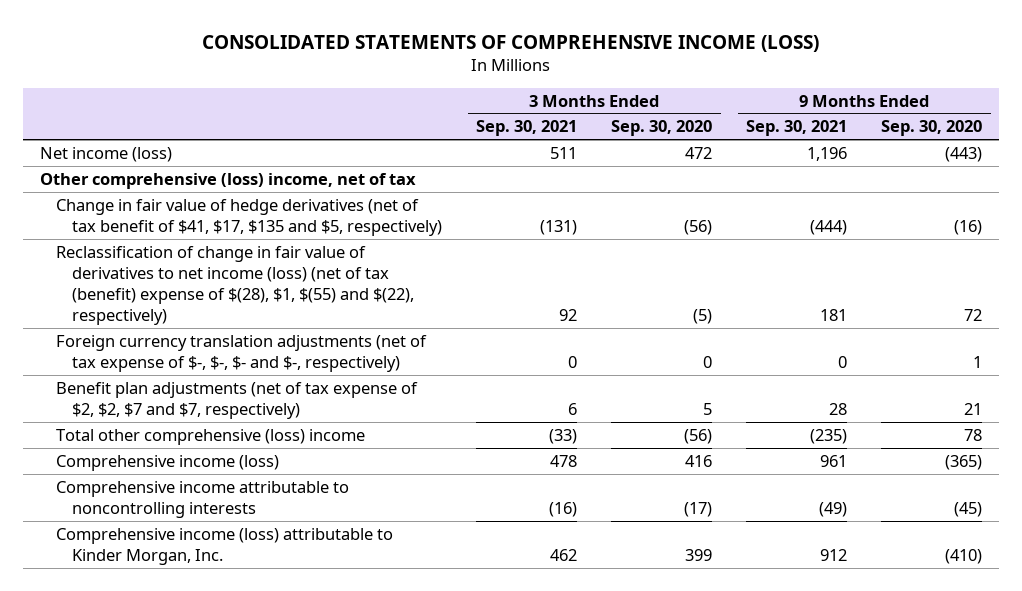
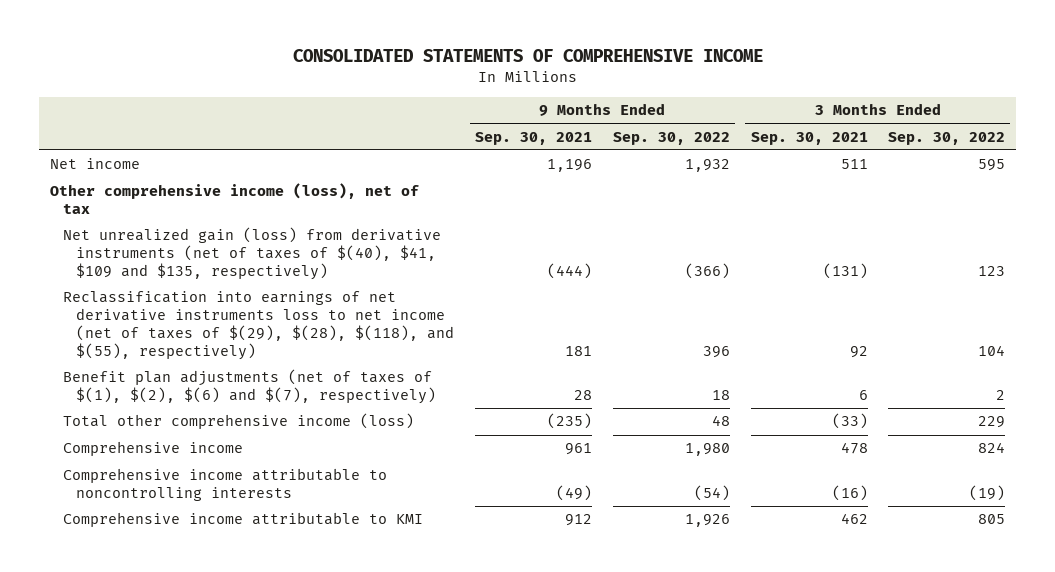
[202,34,820,52] CONSOLIDATED STATEMENTS OF COMPREHENSIVE INCOME (LOSS) -> [292,49,763,63] CONSOLIDATED STATEMENTS OF COMPREHENSIVE INCOME
[611,120,713,137] Sep. 30, 2020 -> none
[881,120,983,137] Sep. 30, 2020 -> none
none -> [612,131,730,145] Sep. 30, 2022
none -> [888,131,1006,145] Sep. 30, 2022
[56,334,428,372] Foreign currency translation adjustments (net of tax expense of $-, $-, $- and $-, respectively) -> none
[39,146,172,162] Net income (loss) -> [49,158,140,170] Net income
[39,172,416,189] Other comprehensive (loss) income, net of tax -> [49,183,419,215] Other comprehensive income (loss), net of tax
[56,198,443,236] Change in fair value of hedge derivatives (net of tax benefit of $41, $17, $135 and $5, respectively) -> [63,227,442,281] Net unrealized gain (loss) from derivative instruments (net of taxes of $(40), $41, $109 and $135, respectively)
[56,245,415,325] Reclassification of change in fair value of derivatives to net income (loss) (net of tax (benefit) expense of $(28), $1, $(55) and $(22), respectively) -> [63,291,455,360] Reclassification into earnings of net derivative instruments loss to net income (net of taxes of $(29), $(28), $(118), and $(55), respectively)
[56,381,419,419] Benefit plan adjustments (net of tax expense of $2, $2, $7 and $7, respectively) -> [63,369,437,405] Benefit plan adjustments (net of taxes of $(1), $(2), $(6) and $(7), respectively)
[56,428,366,445] Total other comprehensive (loss) income -> [63,413,415,430] Total other comprehensive income (loss)
[56,454,280,471] Comprehensive income (loss) -> [63,441,244,457] Comprehensive income
[56,527,394,565] Comprehensive income (loss) attributable to Kinder Morgan, Inc. -> [63,512,424,528] Comprehensive income attributable to KMI

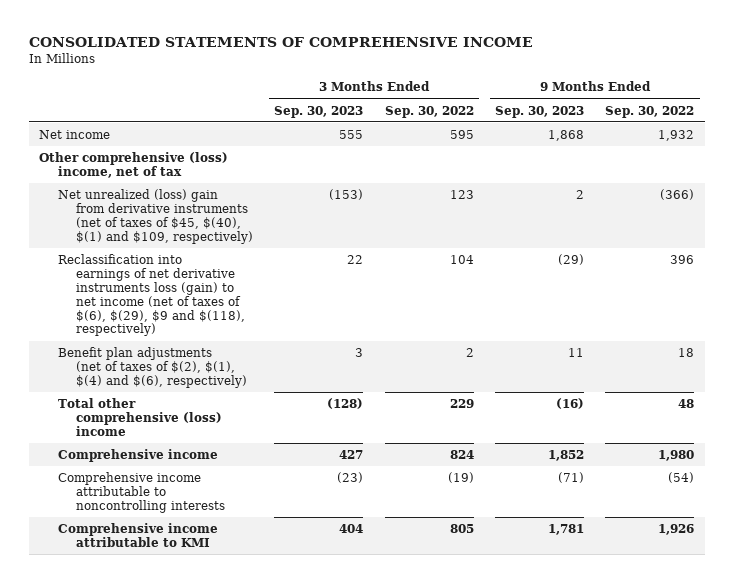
[475,131,593,145] Sep. 30, 2021 -> none
[750,131,868,145] Sep. 30, 2021 -> none
none -> [274,105,364,118] Sep. 30, 2023
none -> [494,105,584,118] Sep. 30, 2023
[49,183,419,215] Other comprehensive income (loss), net of tax -> [39,152,229,178] Other comprehensive (loss) income, net of tax
[63,227,442,281] Net unrealized gain (loss) from derivative instruments (net of taxes of $(40), $41, $109 and $135, respectively) -> [57,189,254,244] Net unrealized (loss) gain from derivative instruments (net of taxes of $45, $(40), $(1) and $109, respectively)
[63,291,455,360] Reclassification into earnings of net derivative instruments loss to net income (net of taxes of $(29), $(28), $(118), and $(55), respectively) -> [57,254,246,337] Reclassification into earnings of net derivative instruments loss (gain) to net income (net of taxes of $(6), $(29), $9 and $(118), respectively)
[63,369,437,405] Benefit plan adjustments (net of taxes of $(1), $(2), $(6) and $(7), respectively) -> [57,347,248,388] Benefit plan adjustments (net of taxes of $(2), $(1), $(4) and $(6), respectively)
[63,413,415,430] Total other comprehensive income (loss) -> [57,398,223,436] Total other comprehensive (loss) income

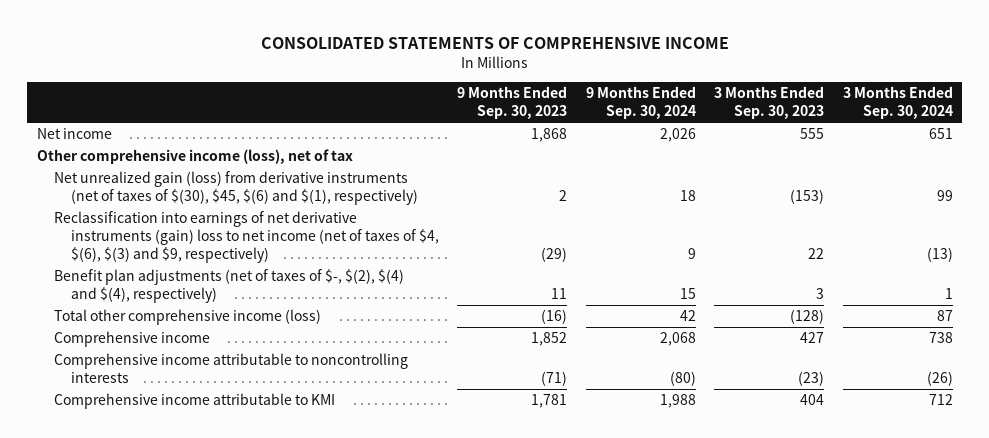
[384,105,474,118] Sep. 30, 2022 -> none
[605,105,695,118] Sep. 30, 2022 -> none
none -> [585,86,696,120] 9 Months Ended Sep. 30, 2024
none -> [842,86,953,120] 3 Months Ended Sep. 30, 2024
[39,152,229,178] Other comprehensive (loss) income, net of tax -> [36,149,353,165] Other comprehensive income (loss), net of tax
[57,189,254,244] Net unrealized (loss) gain from derivative instruments (net of taxes of $45, $(40), $(1) and $109, respectively) -> [53,171,418,206] Net unrealized gain (loss) from derivative instruments (net of taxes of $(30), $45, $(6) and $(1), respectively)
[57,254,246,337] Reclassification into earnings of net derivative instruments loss (gain) to net income (net of taxes of $(6), $(29), $9 and $(118), respectively) -> [53,211,439,264] Reclassification into earnings of net derivative instruments (gain) loss to net income (net of taxes of $4, $(6), $(3) and $9, respectively)
[57,347,248,388] Benefit plan adjustments (net of taxes of $(2), $(1), $(4) and $(6), respectively) -> [53,269,404,304] Benefit plan adjustments (net of taxes of $-, $(2), $(4) and $(4), respectively)
[57,398,223,436] Total other comprehensive (loss) income -> [53,309,321,326] Total other comprehensive income (loss)

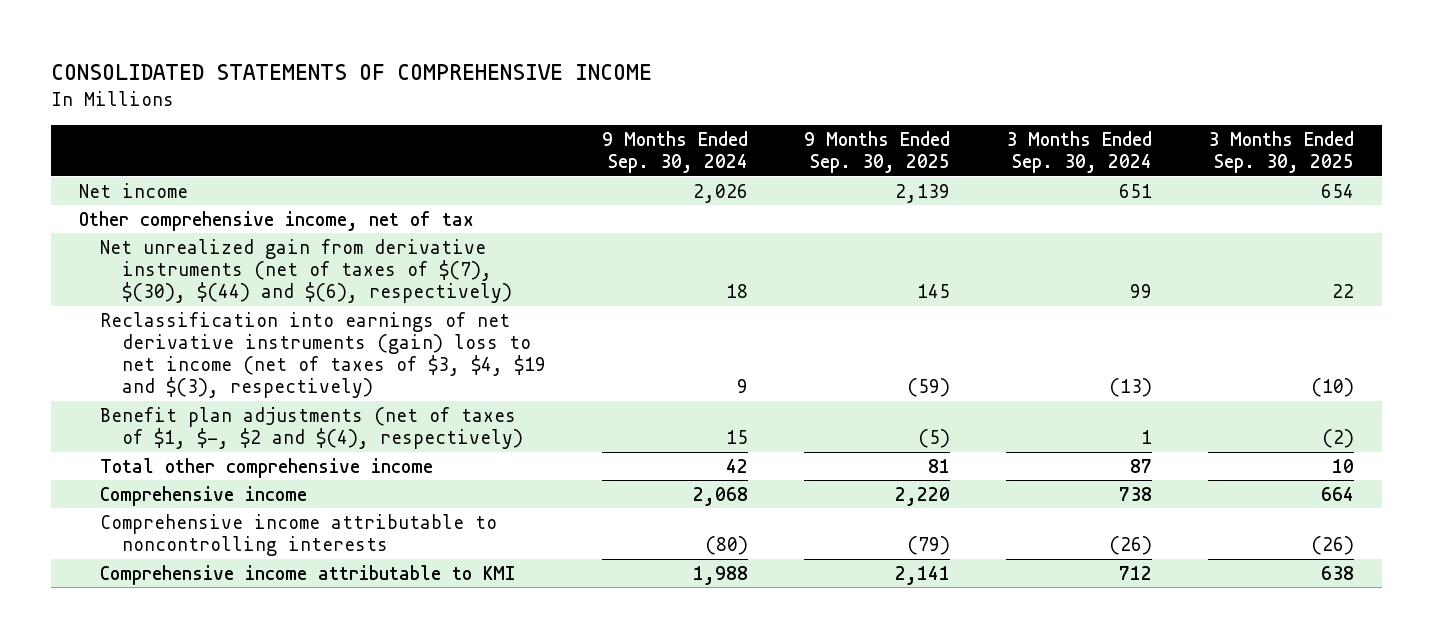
[457,86,568,120] 9 Months Ended Sep. 30, 2023 -> none
[714,86,825,120] 3 Months Ended Sep. 30, 2023 -> none
none -> [803,130,950,173] 9 Months Ended Sep. 30, 2025
none -> [1207,130,1354,173] 3 Months Ended Sep. 30, 2025
[36,149,353,165] Other comprehensive income (loss), net of tax -> [78,210,474,231] Other comprehensive income, net of tax
[53,171,418,206] Net unrealized gain (loss) from derivative instruments (net of taxes of $(30), $45, $(6) and $(1), respectively) -> [100,238,512,304] Net unrealized gain from derivative instruments (net of taxes of $(7), $(30), $(44) and $(6), respectively)
[53,211,439,264] Reclassification into earnings of net derivative instruments (gain) loss to net income (net of taxes of $4, $(6), $(3) and $9, respectively) -> [100,311,546,399] Reclassification into earnings of net derivative instruments (gain) loss to net income (net of taxes of $3, $4, $19 and $(3), respectively)
[53,269,404,304] Benefit plan adjustments (net of taxes of $-, $(2), $(4) and $(4), respectively) -> [100,406,523,450] Benefit plan adjustments (net of taxes of $1, $-, $2 and $(4), respectively)
[53,309,321,326] Total other comprehensive income (loss) -> [100,457,434,478] Total other comprehensive income

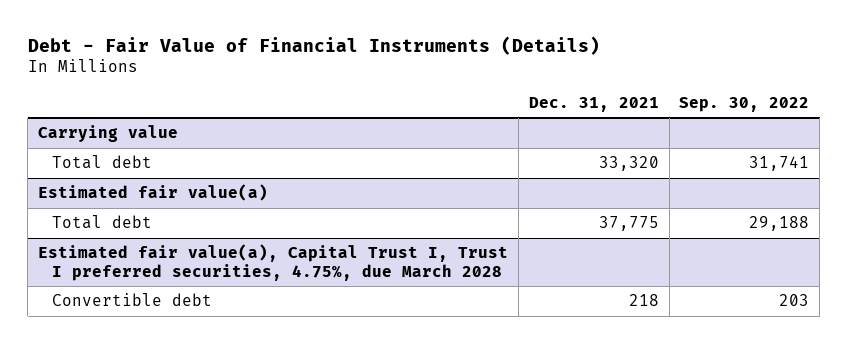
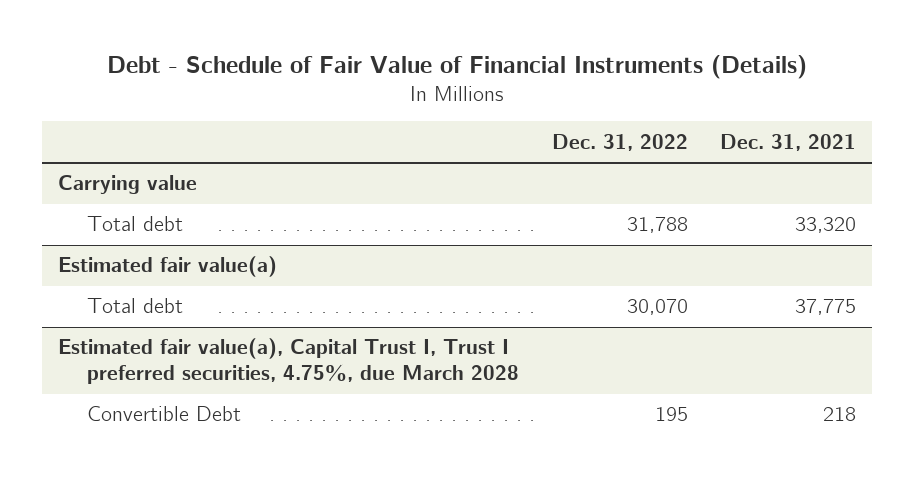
[27,35,600,55] Debt - Fair Value of Financial Instruments (Details) -> [106,55,807,80] Debt - Schedule of Fair Value of Financial Instruments (Details)
[679,96,810,112] Sep. 30, 2022 -> none
none -> [551,133,688,151] Dec. 31, 2022
[51,293,212,307] Convertible debt -> [87,406,242,422] Convertible Debt

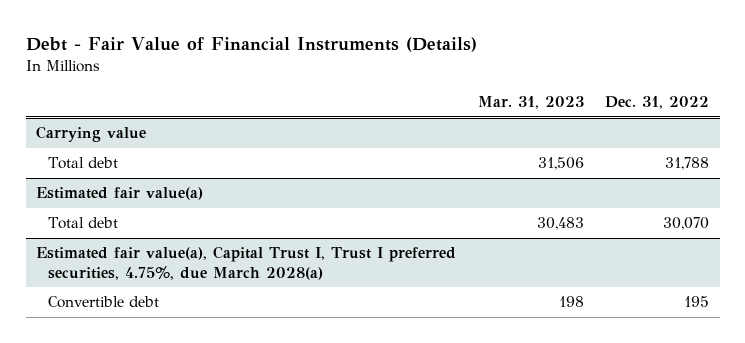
[106,55,807,80] Debt - Schedule of Fair Value of Financial Instruments (Details) -> [25,37,477,53] Debt - Fair Value of Financial Instruments (Details)
[719,133,856,151] Dec. 31, 2021 -> none
none -> [477,96,584,110] Mar. 31, 2023
[57,338,520,385] Estimated fair value(a), Capital Trust I, Trust I preferred securities, 4.75%, due March 2028 -> [36,246,457,280] Estimated fair value(a), Capital Trust I, Trust I preferred securities, 4.75%, due March 2028(a)
[87,406,242,422] Convertible Debt -> [48,296,160,309] Convertible debt

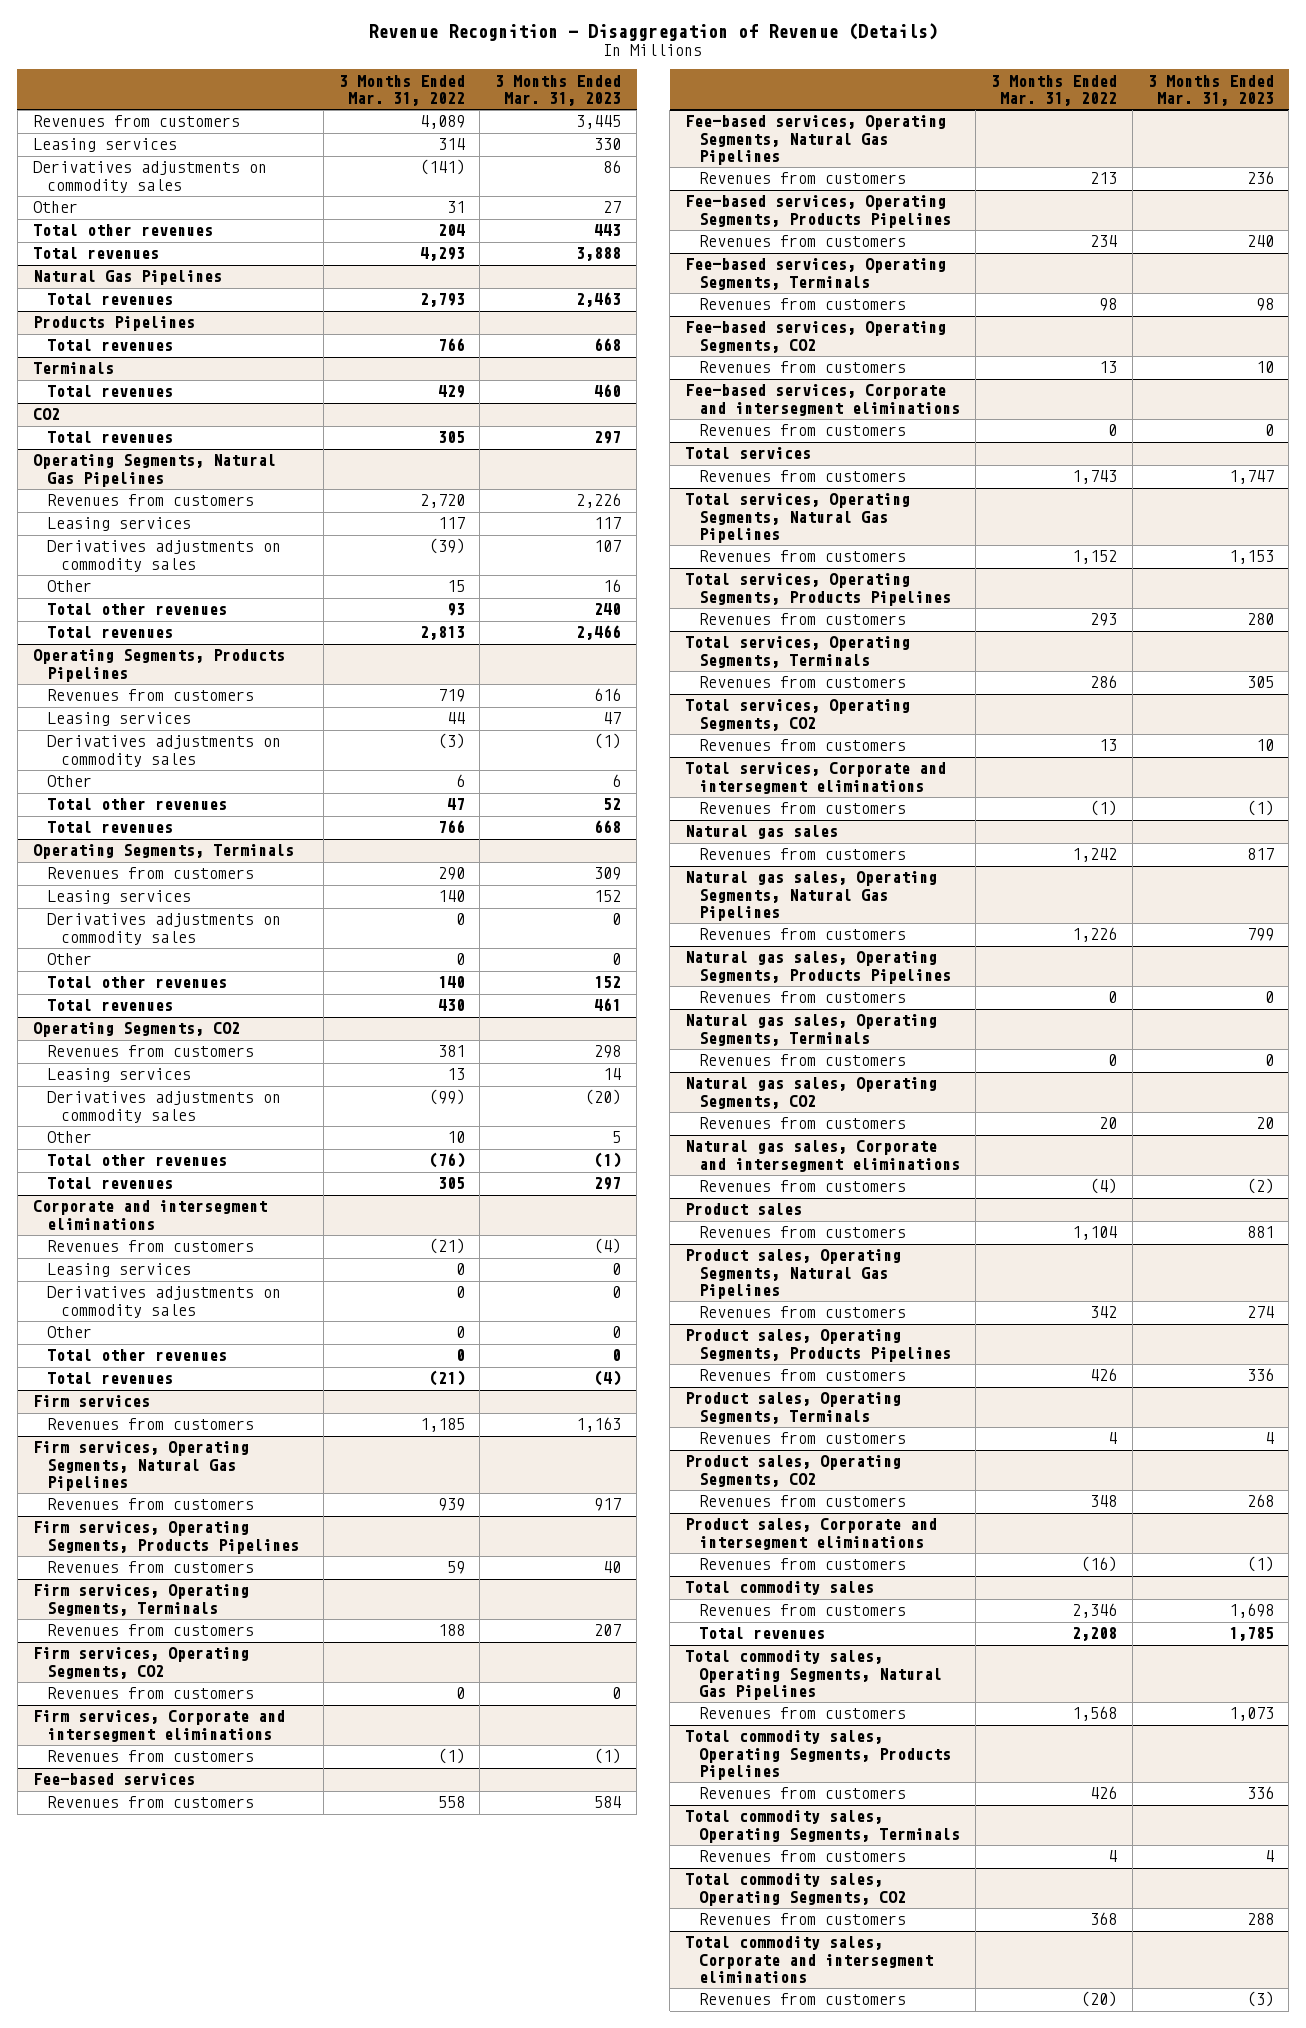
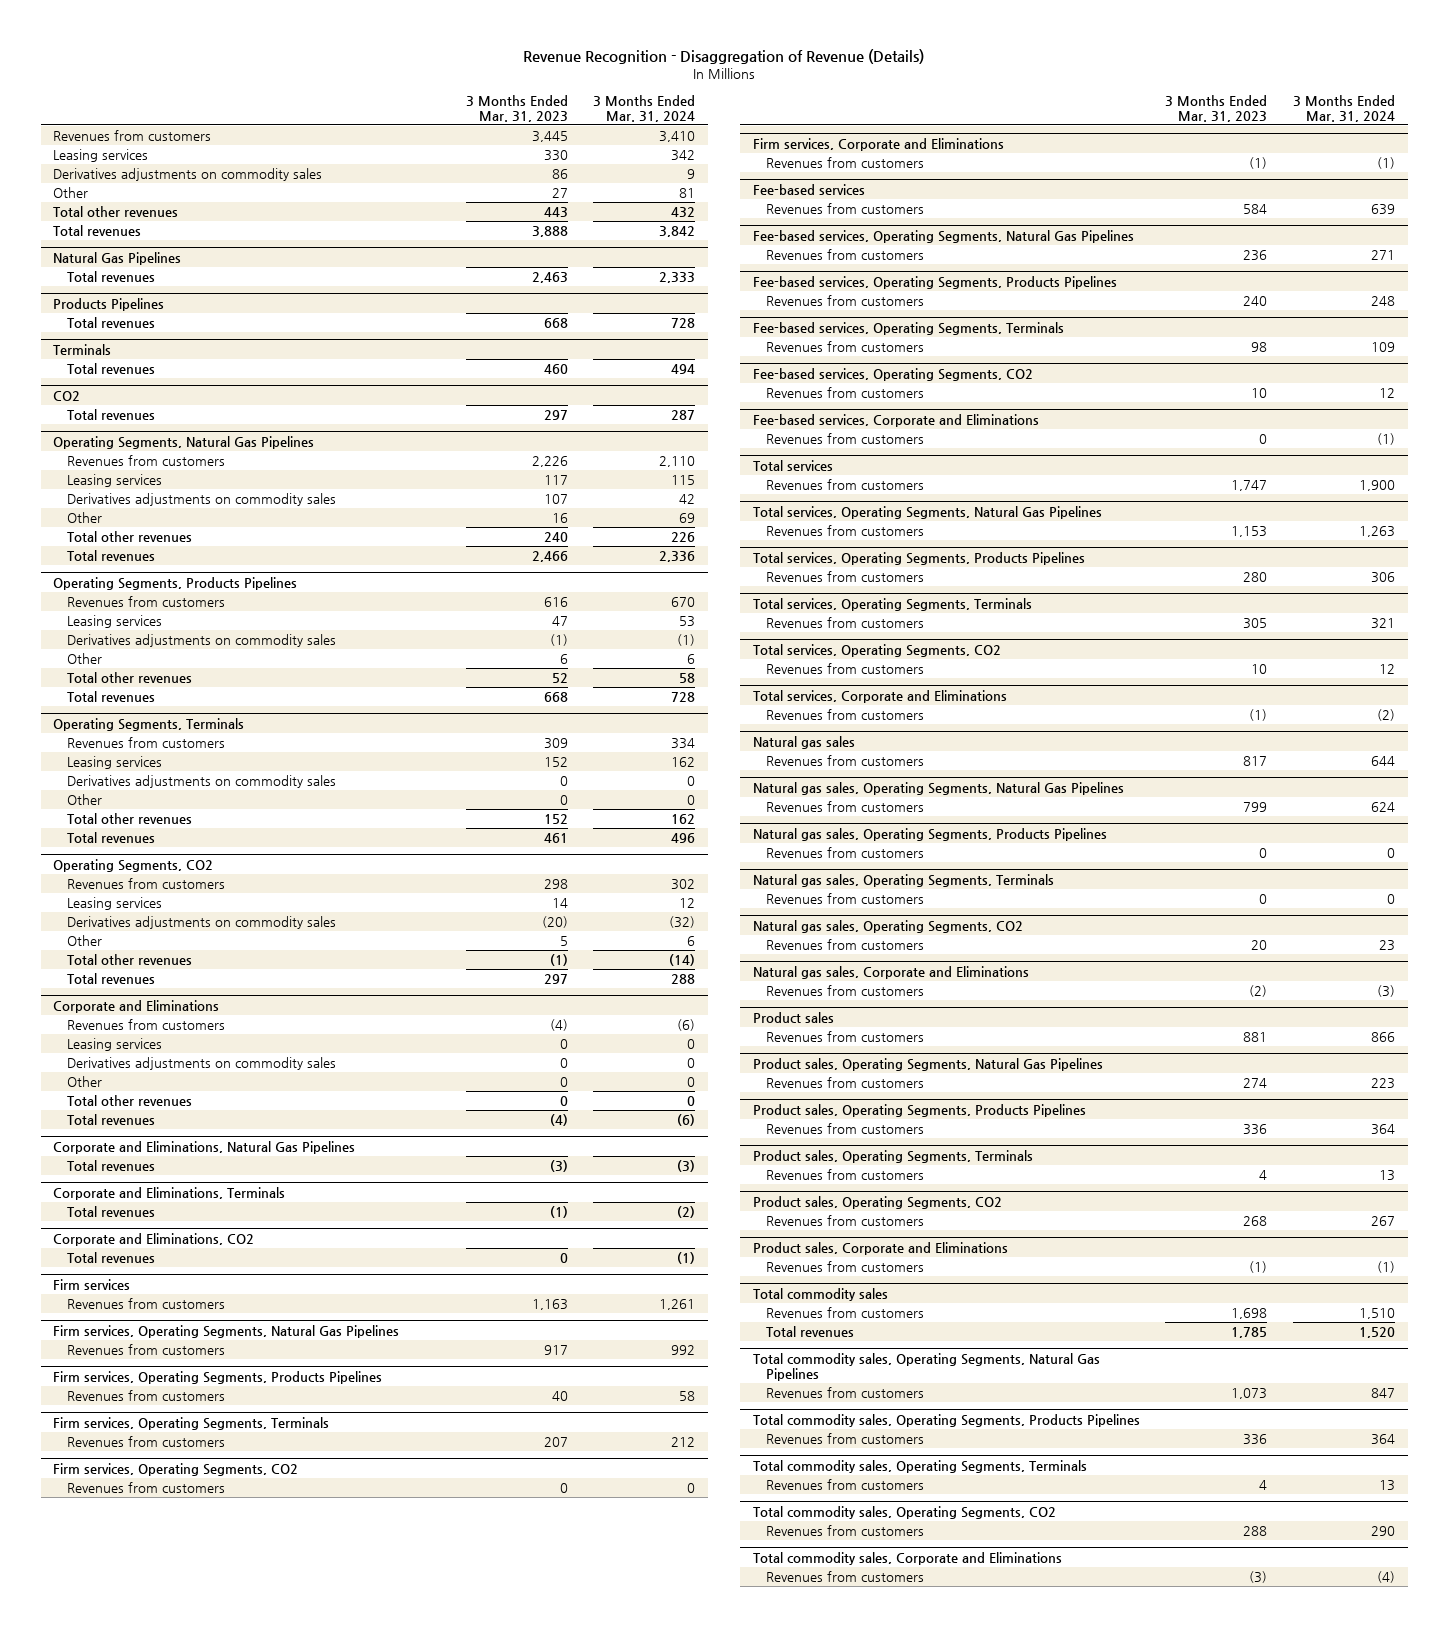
[338,74,465,106] 3 Months Ended Mar. 31, 2022 -> none
none -> [593,94,696,122] 3 Months Ended Mar. 31, 2024
[32,1200,267,1230] Corporate and intersegment eliminations -> [53,999,220,1013] Corporate and Eliminations
none -> [53,1140,356,1154] Corporate and Eliminations, Natural Gas Pipelines
none -> [66,1160,155,1172] Total revenues
none -> [53,1186,286,1200] Corporate and Eliminations, Terminals
none -> [66,1206,155,1218] Total revenues
none -> [53,1232,255,1246] Corporate and Eliminations, CO2
none -> [66,1252,155,1264] Total revenues
[32,1710,285,1742] Firm services, Corporate and intersegment eliminations -> [752,137,1004,151] Firm services, Corporate and Eliminations
[685,384,961,416] Fee-based services, Corporate and intersegment eliminations -> [752,413,1039,427] Fee-based services, Corporate and Eliminations
[685,762,947,794] Total services, Corporate and intersegment eliminations -> [752,689,1007,703] Total services, Corporate and Eliminations
[685,1140,961,1172] Natural gas sales, Corporate and intersegment eliminations -> [752,965,1029,979] Natural gas sales, Corporate and Eliminations
[685,1518,938,1550] Product sales, Corporate and intersegment eliminations -> [752,1241,1008,1255] Product sales, Corporate and Eliminations
[685,1936,934,1983] Total commodity sales, Corporate and intersegment eliminations -> [752,1551,1062,1565] Total commodity sales, Corporate and Eliminations

